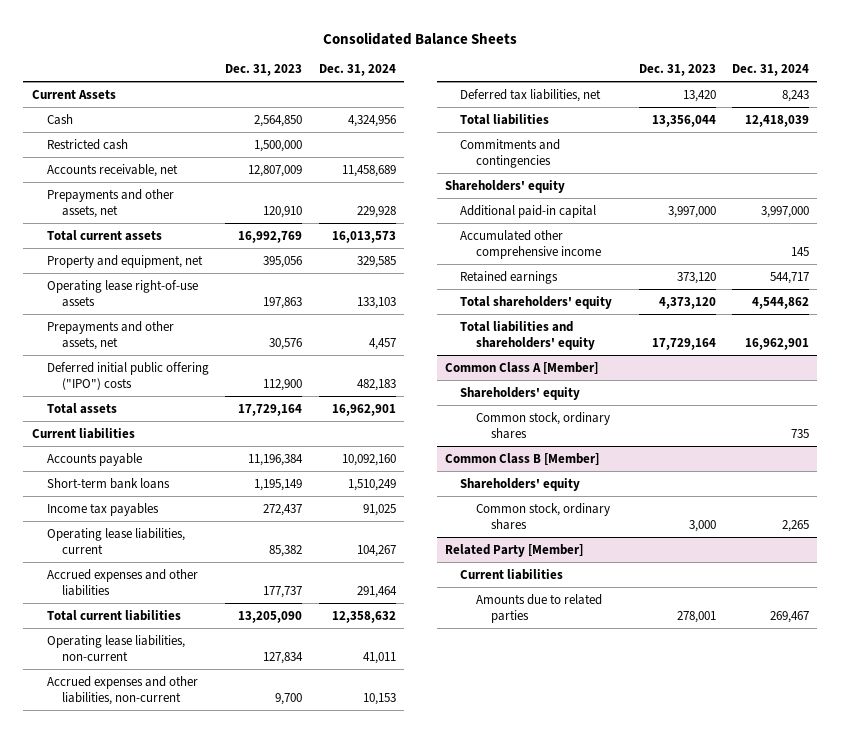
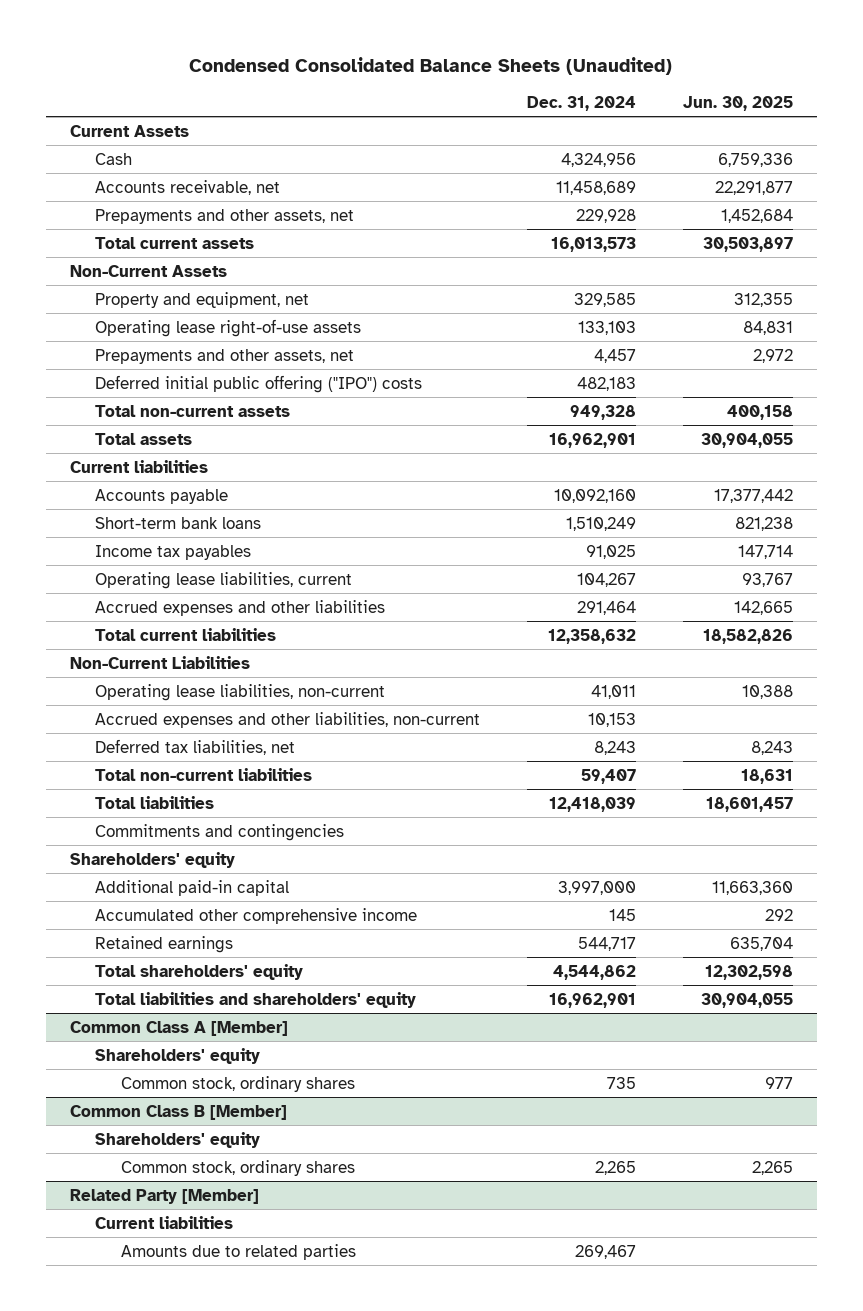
[323,31,518,45] Consolidated Balance Sheets -> [189,56,673,75] Condensed Consolidated Balance Sheets (Unaudited)
[225,64,303,77] Dec. 31, 2023 -> none
none -> [683,95,794,111] Jun. 30, 2025
[47,138,129,150] Restricted cash -> none
none -> [69,264,227,277] Non-Current Assets
none -> [95,404,291,417] Total non-current assets
none -> [69,655,250,669] Non-Current Liabilities
none -> [95,767,313,781] Total non-current liabilities

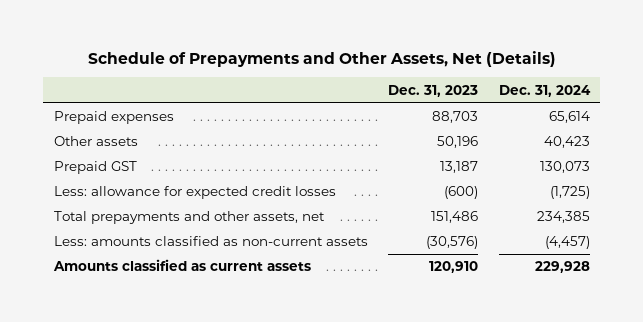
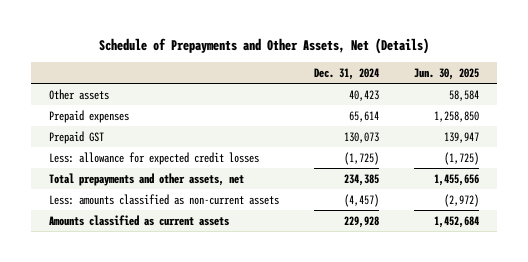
[388,84,479,97] Dec. 31, 2023 -> none
none -> [414,67,480,80] Jun. 30, 2025
[53,111,174,125] Prepaid expenses -> [48,109,129,123] Prepaid expenses

